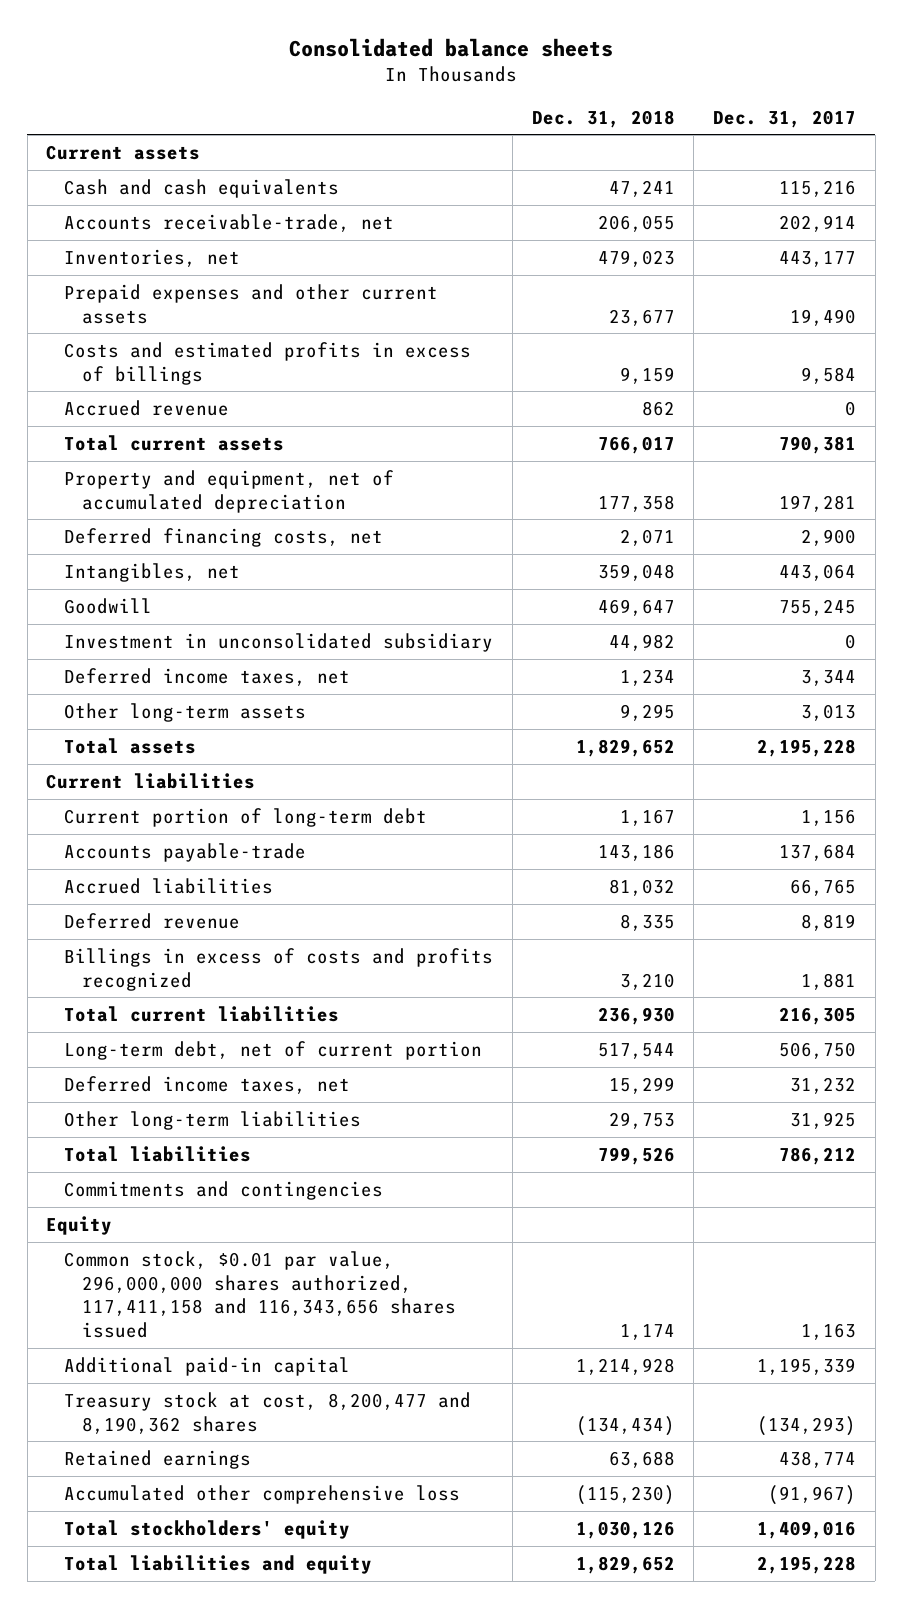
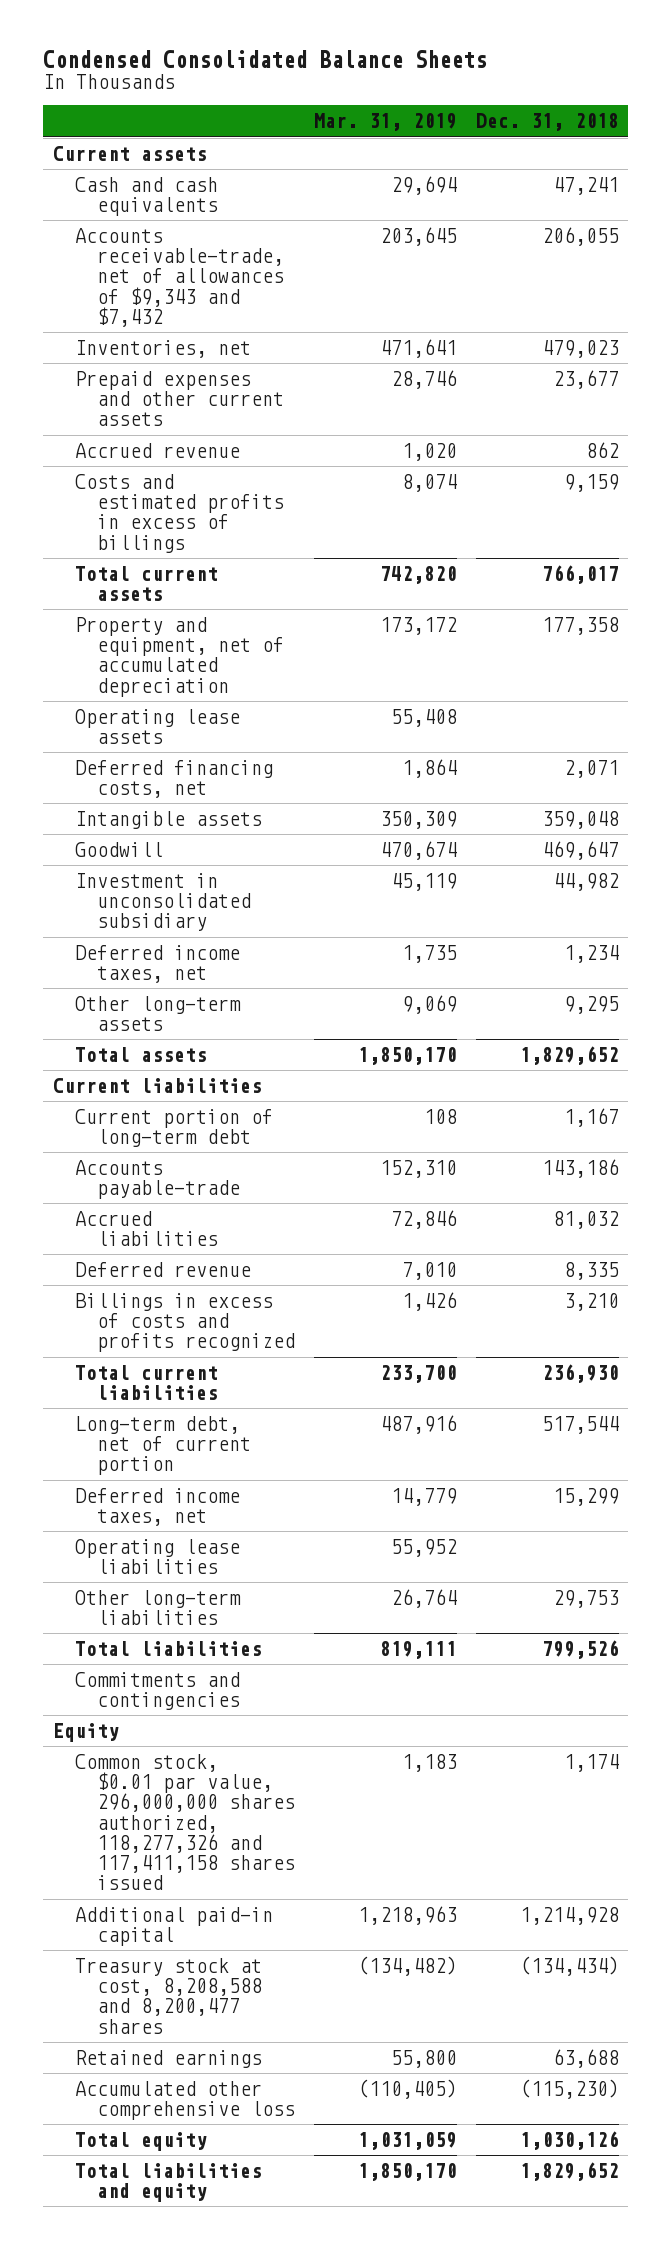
[289,38,614,58] Consolidated balance sheets -> [43,50,488,69] Condensed Consolidated Balance Sheets
[713,109,857,128] Dec. 31, 2017 -> none
none -> [313,113,457,132] Mar. 31, 2019
[64,213,395,232] Accounts receivable-trade, net -> [74,227,285,327] Accounts receivable-trade, net of allowances of $9,343 and $7,432
[64,341,472,385] Costs and estimated profits in excess of billings -> [74,473,285,553] Costs and estimated profits in excess of billings
none -> [74,708,240,745] Operating lease assets
[64,562,241,582] Intangibles, net -> [74,810,262,829] Intangible assets
none -> [74,1538,240,1575] Operating lease liabilities
[64,1250,457,1338] Common stock, $0.01 par value, 296,000,000 shares authorized, 117,411,158 and 116,343,656 shares issued -> [74,1753,296,1891] Common stock, $0.01 par value, 296,000,000 shares authorized, 118,277,326 and 117,411,158 shares issued
[64,1391,472,1434] Treasury stock at cost, 8,200,477 and 8,190,362 shares -> [74,1957,263,2034] Treasury stock at cost, 8,208,588 and 8,200,477 shares
[64,1519,351,1539] Total stockholders' equity -> [74,2131,207,2151] Total equity

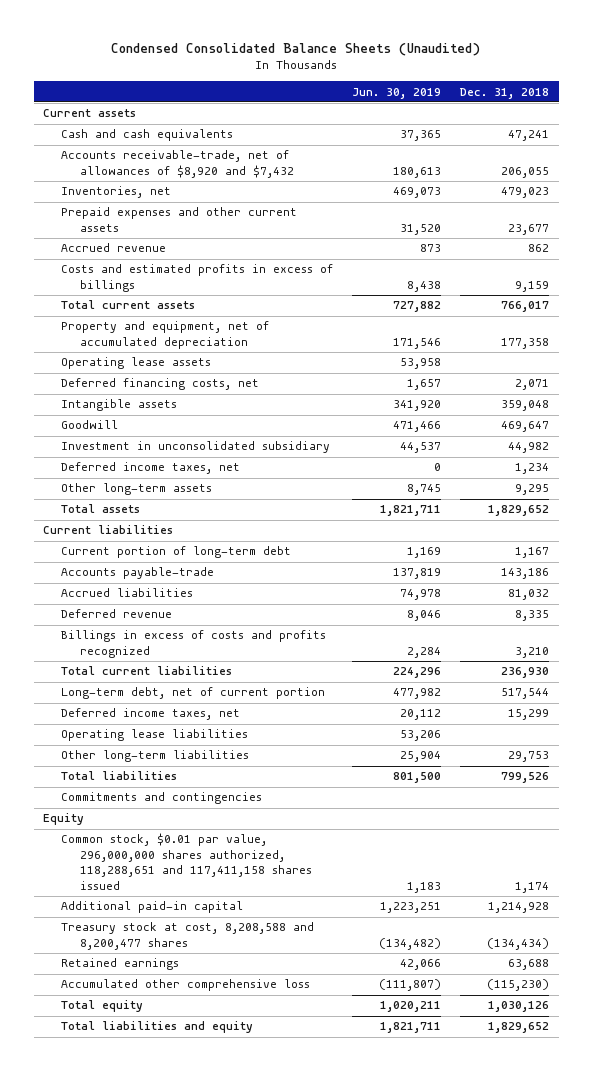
[43,50,488,69] Condensed Consolidated Balance Sheets -> [111,42,481,56] Condensed Consolidated Balance Sheets (Unaudited)
[313,113,457,132] Mar. 31, 2019 -> none
none -> [352,87,442,99] Jun. 30, 2019
[74,227,285,327] Accounts receivable-trade, net of allowances of $9,343 and $7,432 -> [61,150,294,178] Accounts receivable-trade, net of allowances of $8,920 and $7,432
[74,1753,296,1891] Common stock, $0.01 par value, 296,000,000 shares authorized, 118,277,326 and 117,411,158 shares issued -> [61,833,312,890] Common stock, $0.01 par value, 296,000,000 shares authorized, 118,288,651 and 117,411,158 shares issued

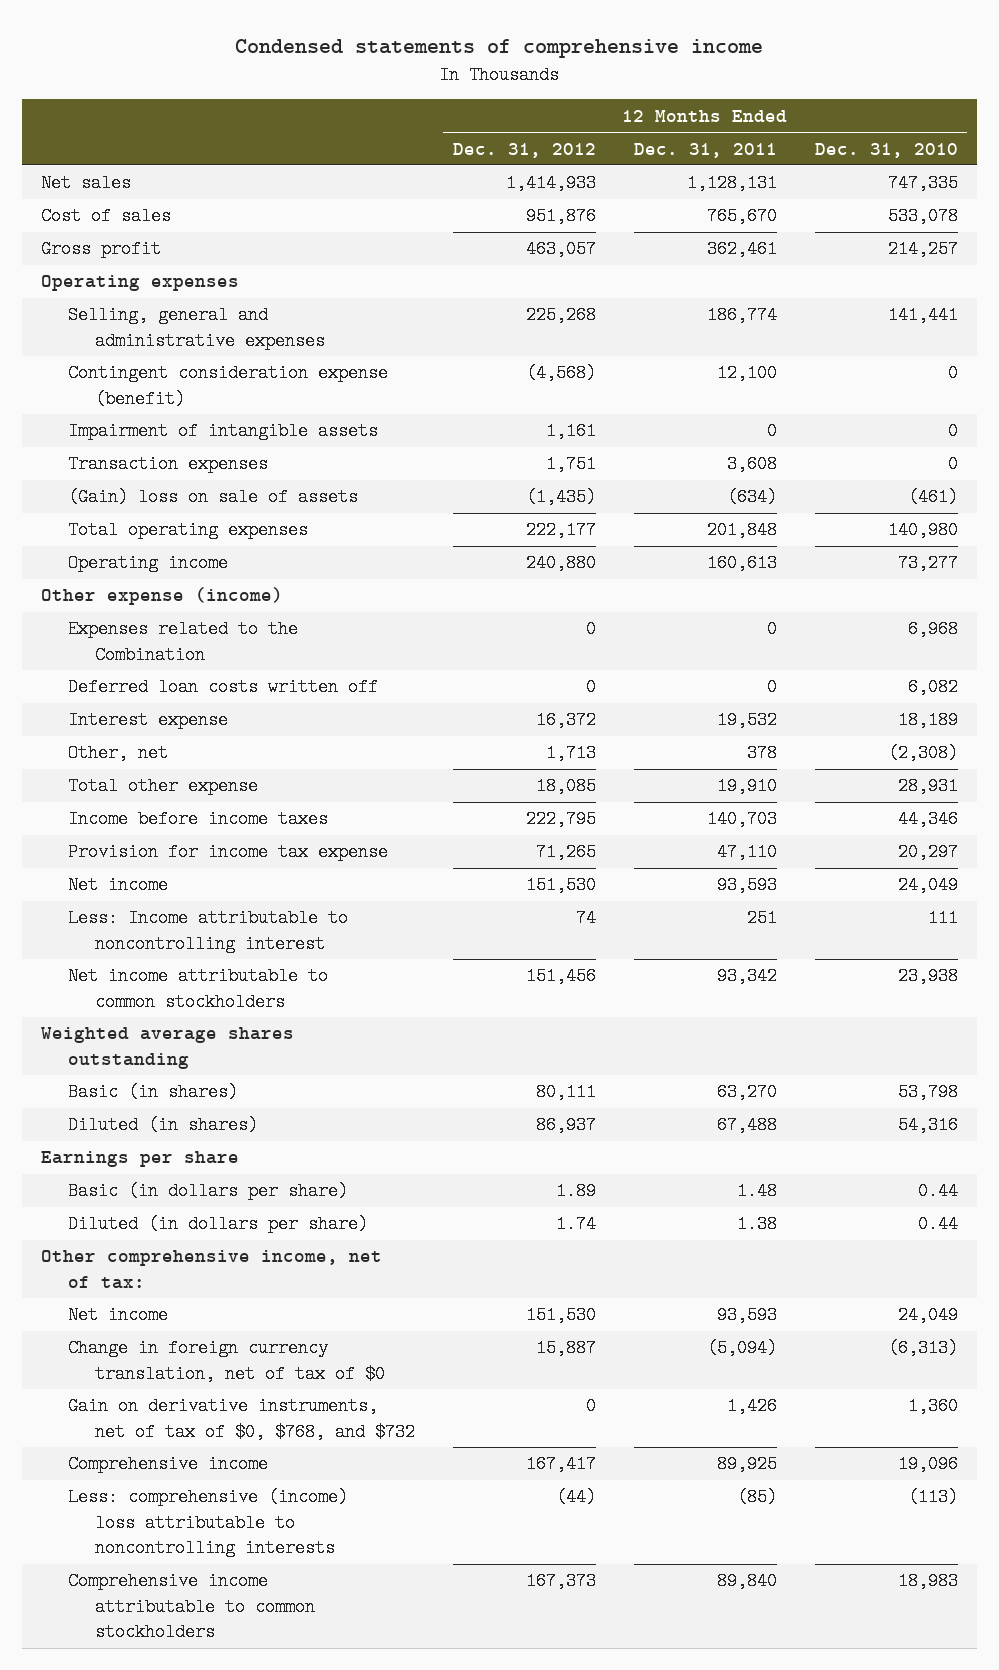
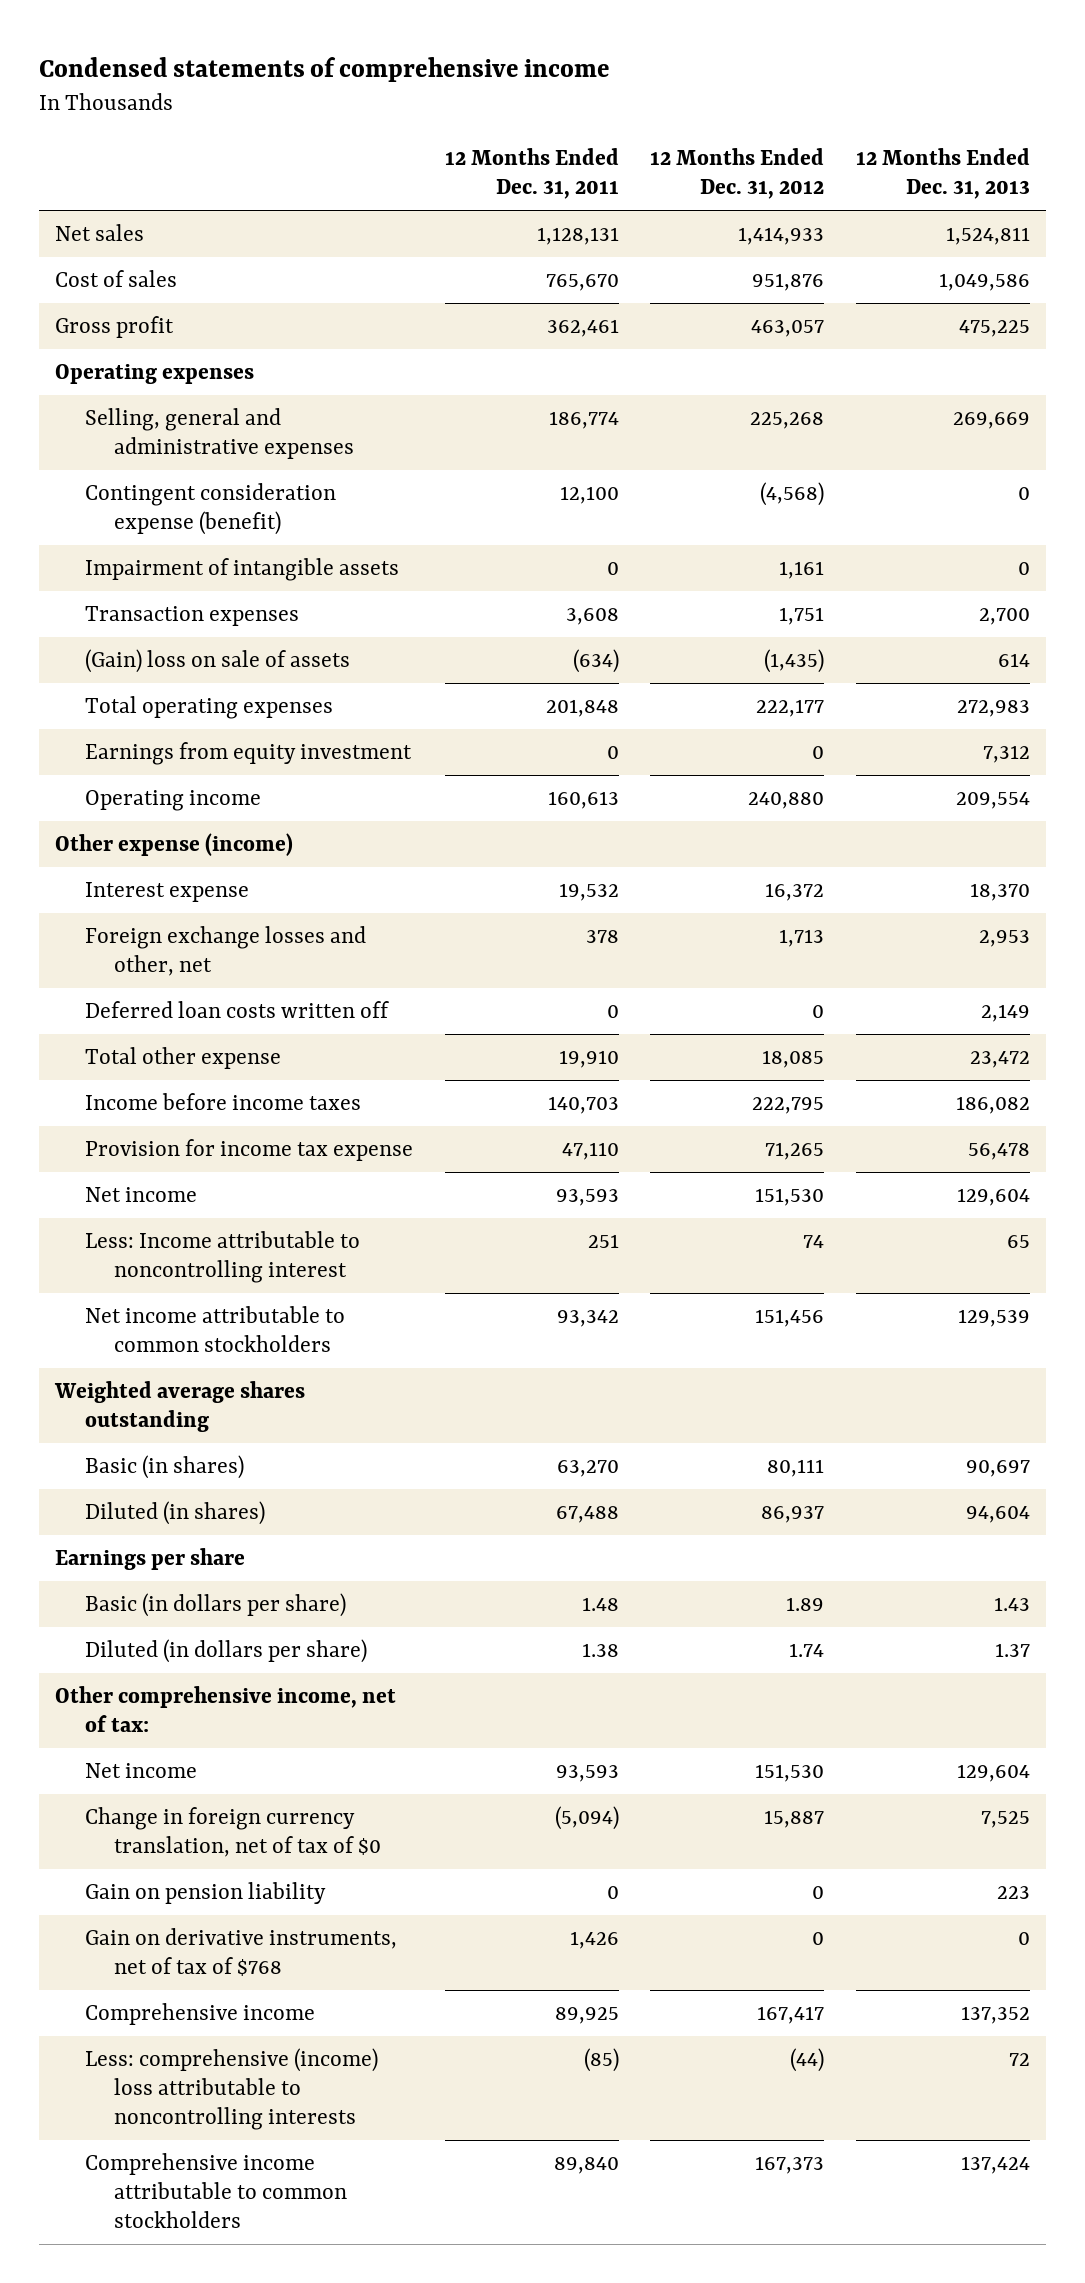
[814,142,958,158] Dec. 31, 2010 -> none
none -> [856,148,1031,199] 12 Months Ended Dec. 31, 2013
none -> [84,742,412,766] Earnings from equity investment
[67,620,298,664] Expenses related to the Combination -> none
[67,744,168,763] Other, net -> [84,926,366,976] Foreign exchange losses and other, net
[67,678,378,697] Deferred loan costs written off -> [84,1001,389,1019] Deferred loan costs written off
none -> [84,1882,326,1905] Gain on pension liability
[67,1397,415,1441] Gain on derivative instruments, net of tax of $0, $768, and $732 -> [84,1928,397,1976] Gain on derivative instruments, net of tax of $768

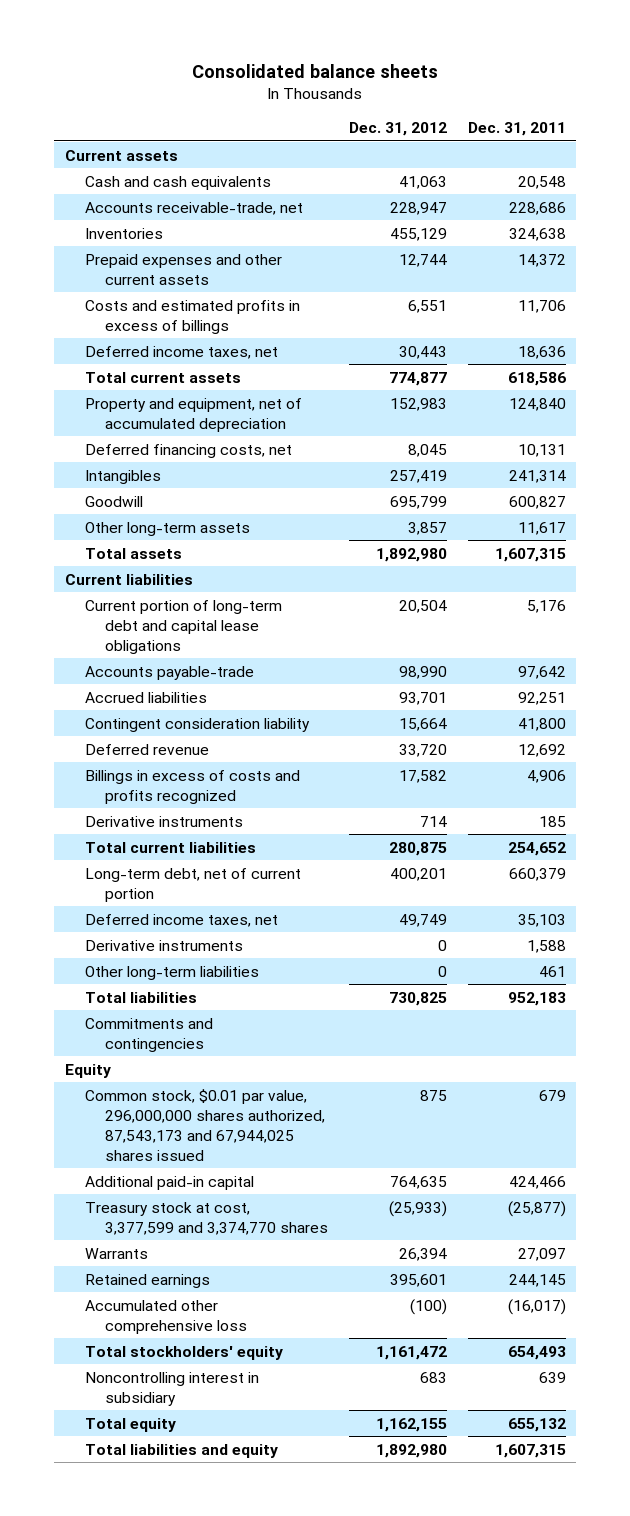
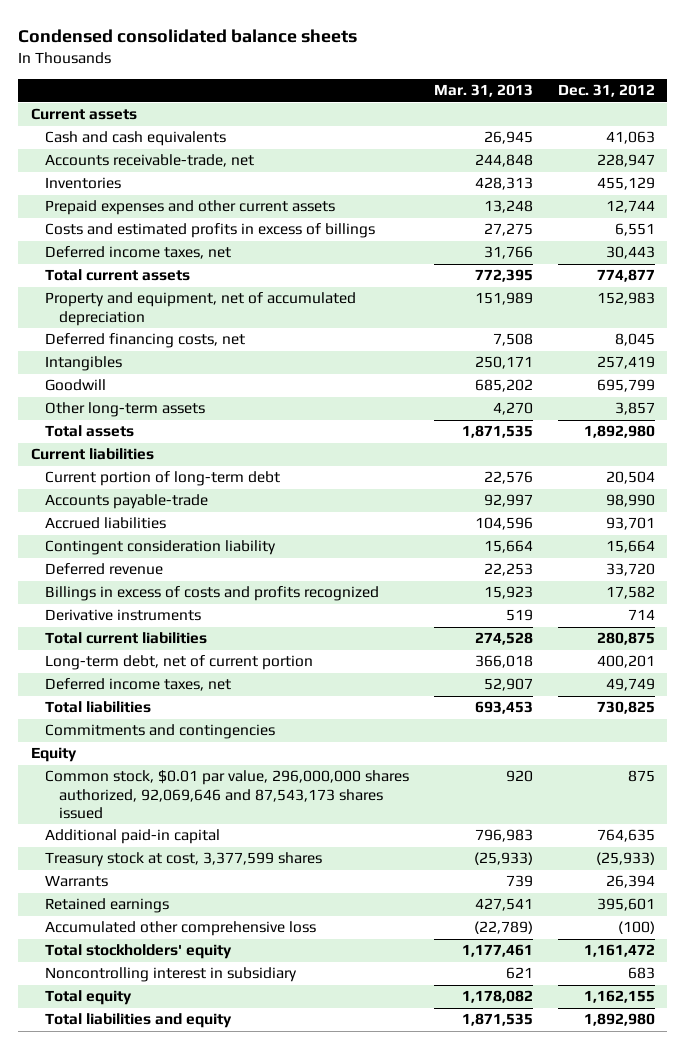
[192,64,439,79] Consolidated balance sheets -> [18,29,358,44] Condensed consolidated balance sheets
[467,122,566,137] Dec. 31, 2011 -> none
none -> [433,84,533,98] Mar. 31, 2013
[84,599,282,654] Current portion of long-term debt and capital lease obligations -> [44,471,280,487] Current portion of long-term debt
[84,939,243,951] Derivative instruments -> none
[84,965,259,980] Other long-term liabilities -> none
[84,1088,325,1161] Common stock, $0.01 par value, 296,000,000 shares authorized, 87,543,173 and 67,944,025 shares issued -> [44,770,409,819] Common stock, $0.01 par value, 296,000,000 shares authorized, 92,069,646 and 87,543,173 shares issued
[84,1201,328,1235] Treasury stock at cost, 3,377,599 and 3,374,770 shares -> [44,852,322,868] Treasury stock at cost, 3,377,599 shares

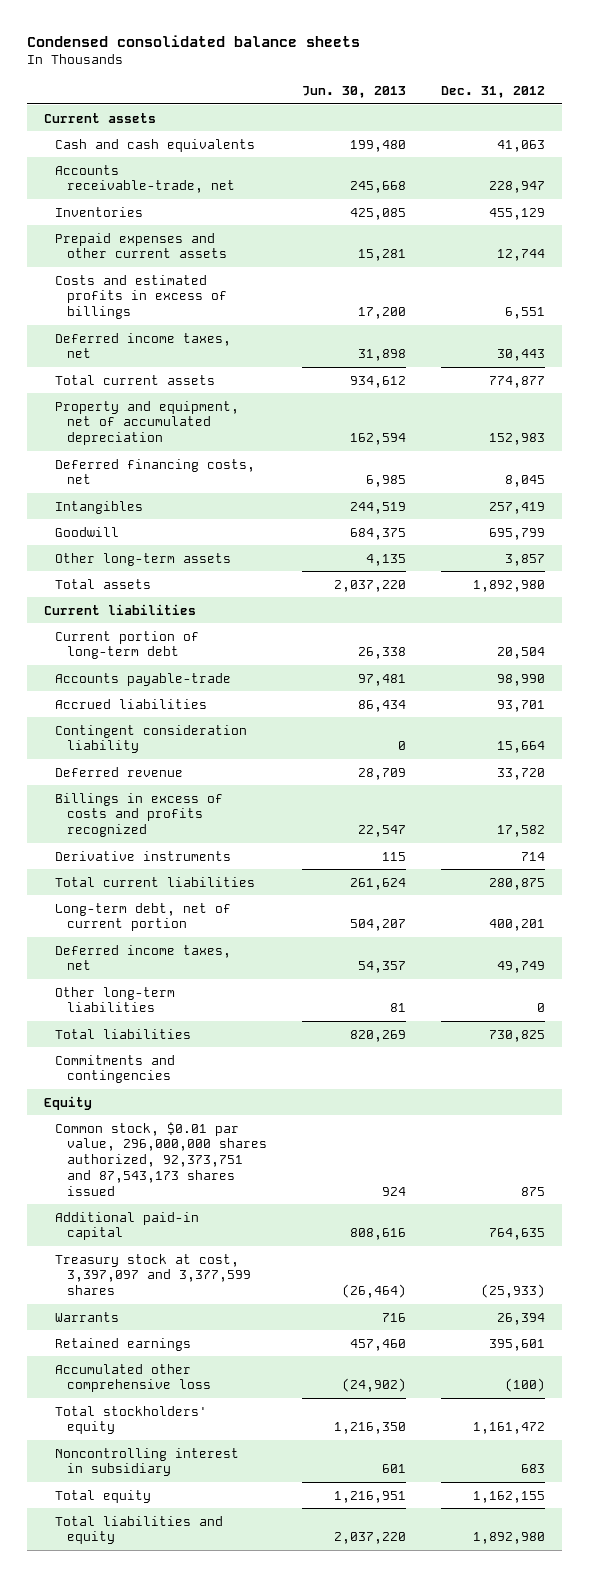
[433,84,533,98] Mar. 31, 2013 -> none
none -> [301,86,406,99] Jun. 30, 2013
none -> [55,986,176,1013] Other long-term liabilities
[44,770,409,819] Common stock, $0.01 par value, 296,000,000 shares authorized, 92,069,646 and 87,543,173 shares issued -> [55,1121,267,1196] Common stock, $0.01 par value, 296,000,000 shares authorized, 92,373,751 and 87,543,173 shares issued
[44,852,322,868] Treasury stock at cost, 3,377,599 shares -> [55,1253,251,1296] Treasury stock at cost, 3,397,097 and 3,377,599 shares

